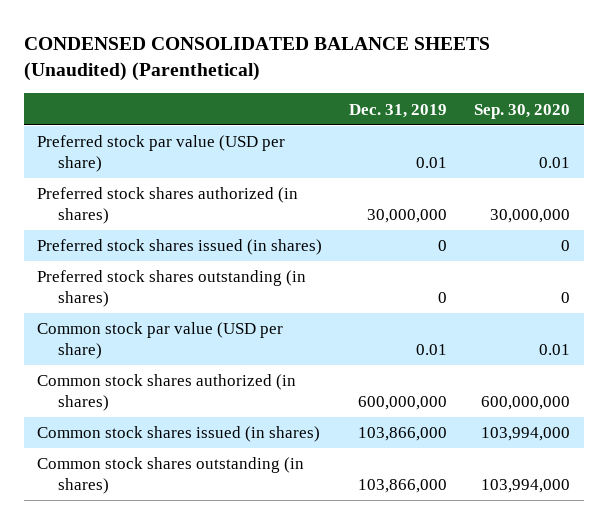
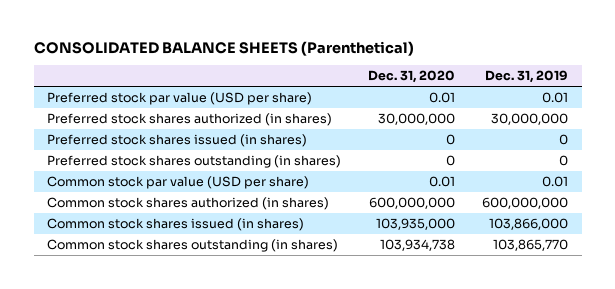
[23,36,490,82] CONDENSED CONSOLIDATED BALANCE SHEETS (Unaudited) (Parenthetical) -> [33,40,414,56] CONSOLIDATED BALANCE SHEETS (Parenthetical)
[474,103,571,119] Sep. 30, 2020 -> none
none -> [368,70,456,84] Dec. 31, 2020
[358,478,448,493] 103,866,000 -> [493,238,569,251] 103,865,770

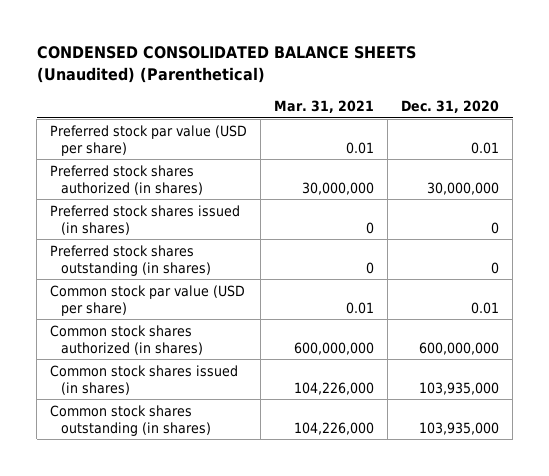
[33,40,414,56] CONSOLIDATED BALANCE SHEETS (Parenthetical) -> [36,46,416,83] CONDENSED CONSOLIDATED BALANCE SHEETS (Unaudited) (Parenthetical)
[485,70,569,84] Dec. 31, 2019 -> none
none -> [274,99,375,113] Mar. 31, 2021
[380,238,456,251] 103,934,738 -> [419,421,500,435] 103,935,000

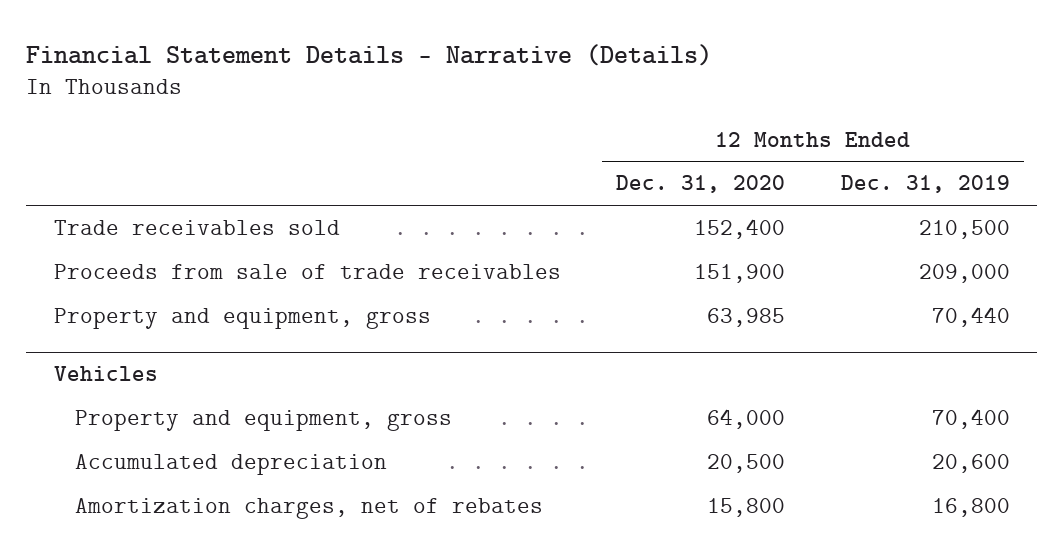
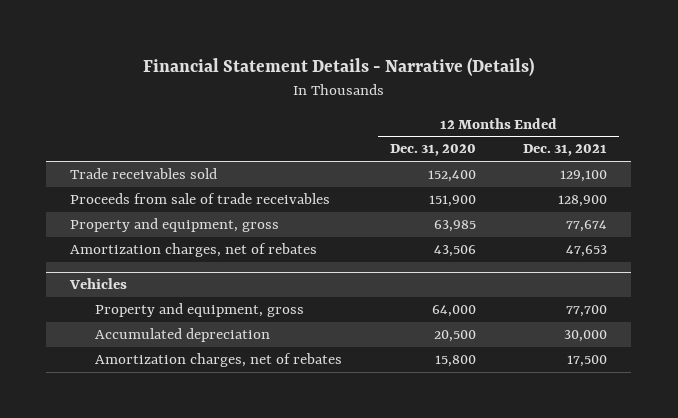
[840,175,1010,194] Dec. 31, 2019 -> none
none -> [523,144,608,157] Dec. 31, 2021
none -> [70,243,318,258] Amortization charges, net of rebates

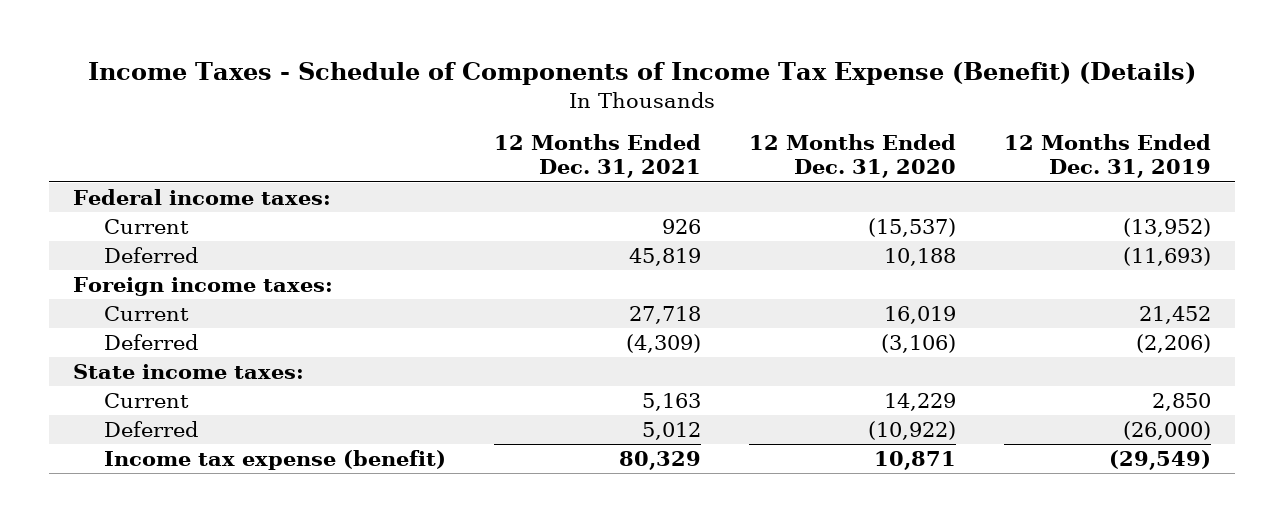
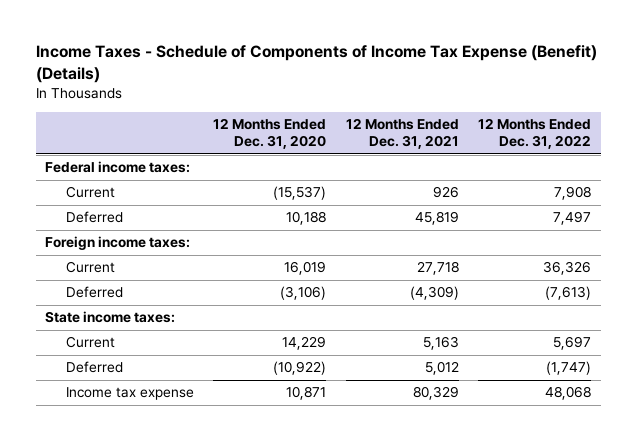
[1004,134,1212,179] 12 Months Ended Dec. 31, 2019 -> none
none -> [478,117,592,150] 12 Months Ended Dec. 31, 2022
[104,450,447,471] Income tax expense (benefit) -> [65,387,194,401] Income tax expense

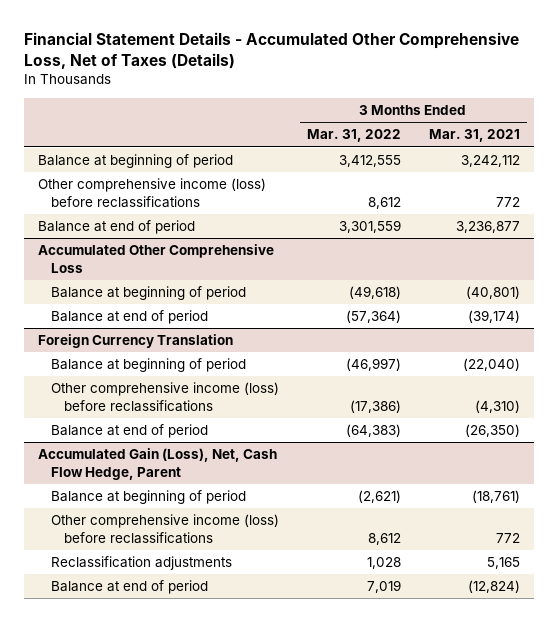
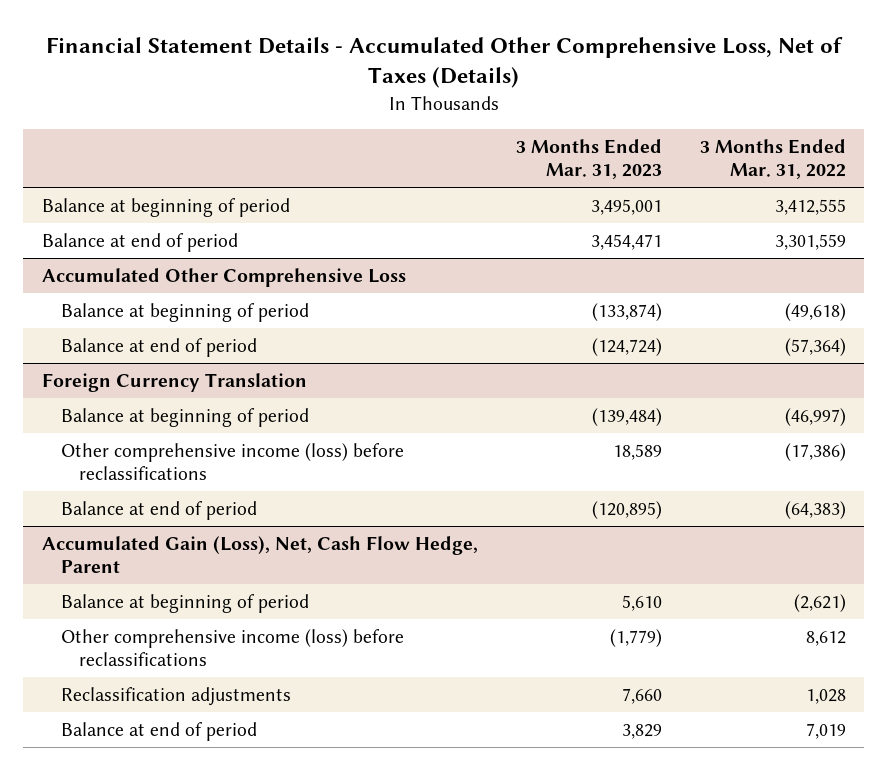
[428,129,520,143] Mar. 31, 2021 -> none
none -> [515,138,662,180] 3 Months Ended Mar. 31, 2023
[37,178,266,208] Other comprehensive income (loss) before reclassifications -> none

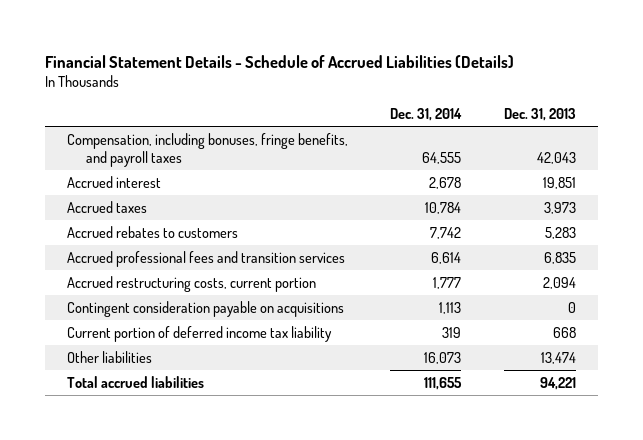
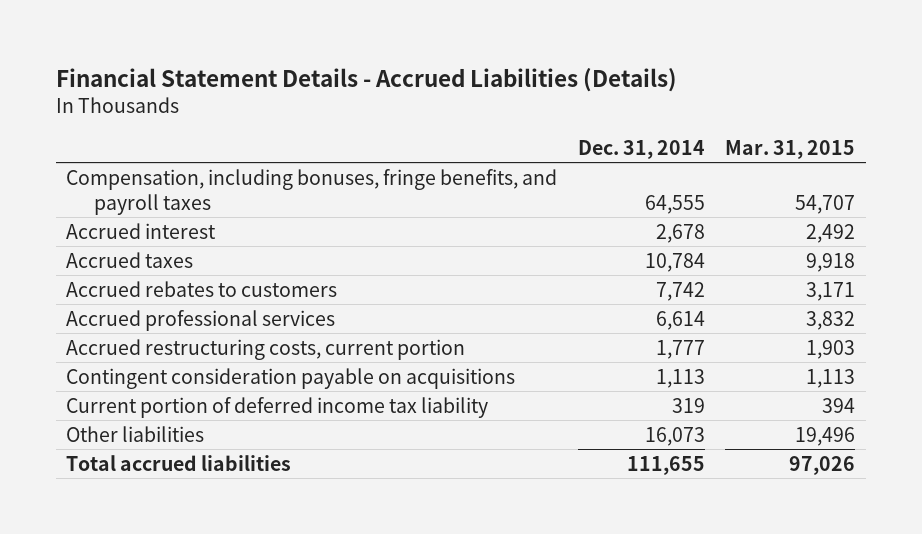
[45,54,515,68] Financial Statement Details - Schedule of Accrued Liabilities (Details) -> [56,67,678,92] Financial Statement Details - Accrued Liabilities (Details)
[504,108,577,122] Dec. 31, 2013 -> none
none -> [725,139,856,159] Mar. 31, 2015
[66,250,345,267] Accrued professional fees and transition services -> [66,309,336,331] Accrued professional services

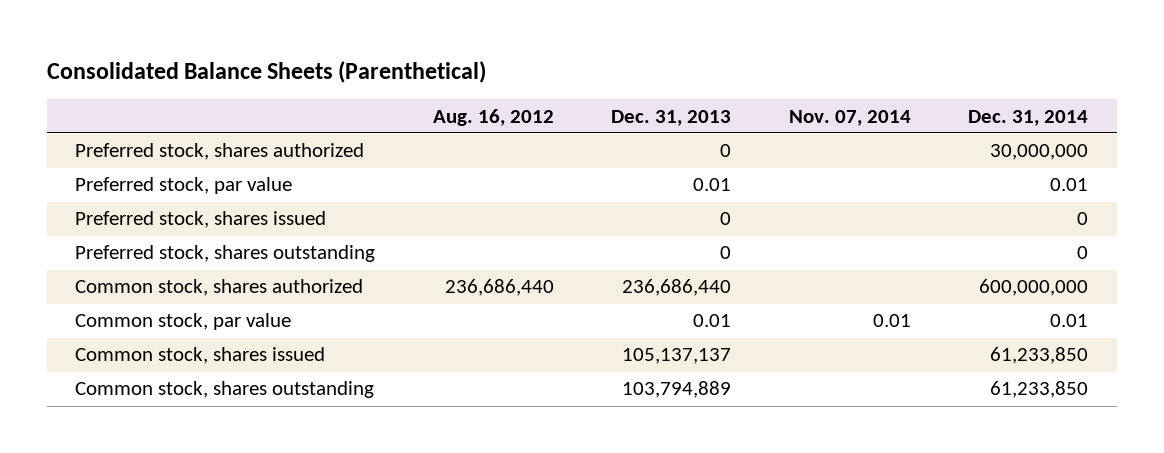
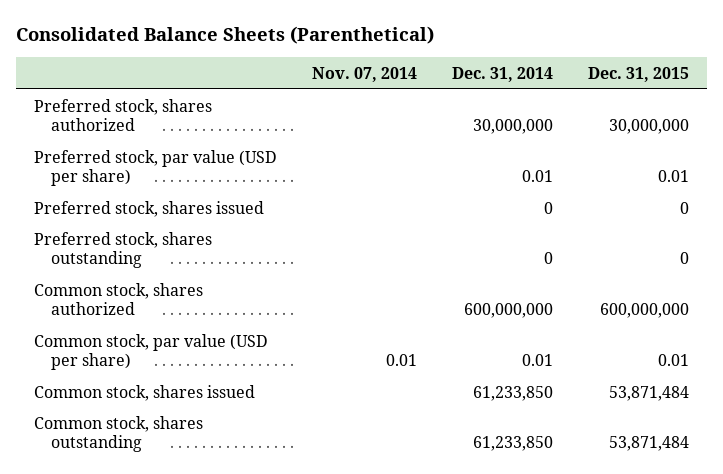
[432,108,554,126] Aug. 16, 2012 -> none
[611,109,732,126] Dec. 31, 2013 -> none
none -> [588,66,690,82] Dec. 31, 2015
[75,177,293,195] Preferred stock, par value -> [33,149,277,187] Preferred stock, par value (USD per share)
[75,313,292,331] Common stock, par value -> [33,333,268,371] Common stock, par value (USD per share)

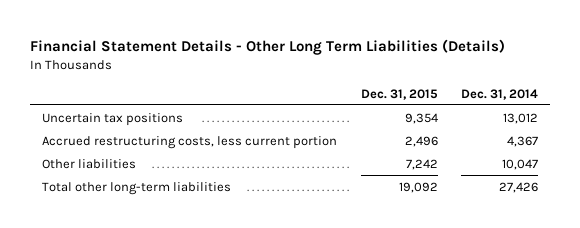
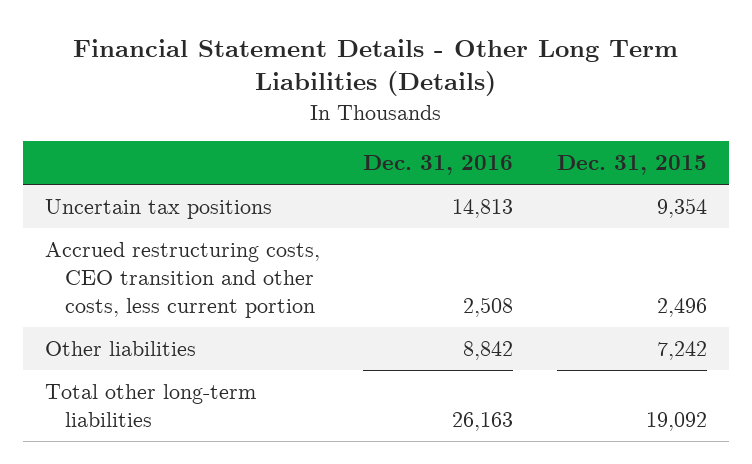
[461,88,539,100] Dec. 31, 2014 -> none
none -> [363,155,514,176] Dec. 31, 2016
[41,135,337,149] Accrued restructuring costs, less current portion -> [44,241,320,318] Accrued restructuring costs, CEO transition and other costs, less current portion

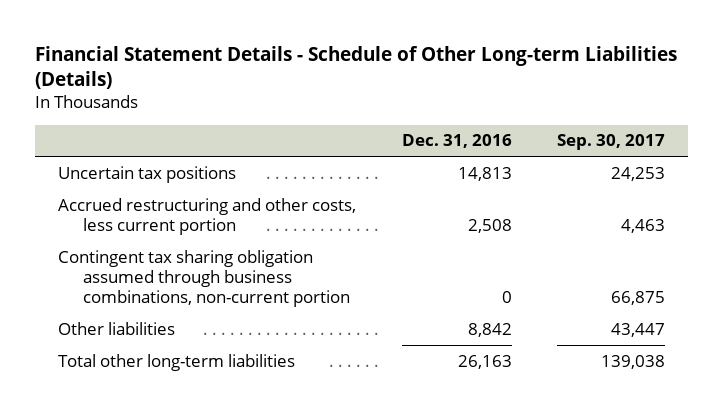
[72,38,678,97] Financial Statement Details - Other Long Term Liabilities (Details) -> [34,45,677,90] Financial Statement Details - Schedule of Other Long-term Liabilities (Details)
[557,155,708,176] Dec. 31, 2015 -> none
none -> [557,134,666,151] Sep. 30, 2017
[44,241,320,318] Accrued restructuring costs, CEO transition and other costs, less current portion -> [57,197,356,235] Accrued restructuring and other costs, less current portion
none -> [57,249,350,307] Contingent tax sharing obligation assumed through business combinations, non-current portion

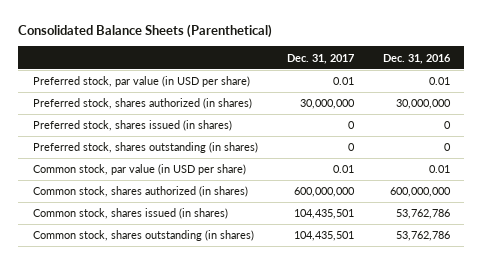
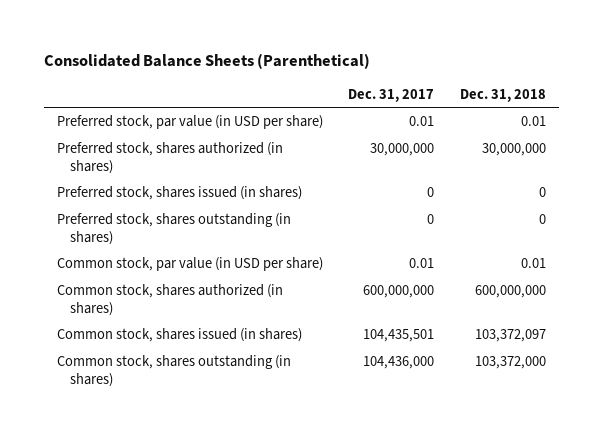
[382,53,451,64] Dec. 31, 2016 -> none
none -> [460,88,547,102] Dec. 31, 2018
[293,231,354,242] 104,435,501 -> [363,356,435,370] 104,436,000

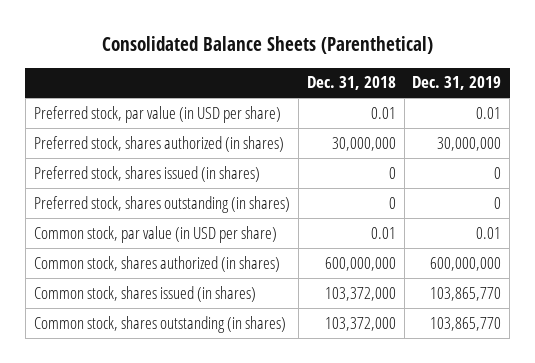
[348,88,435,102] Dec. 31, 2017 -> none
none -> [412,76,502,91] Dec. 31, 2019
[475,329,547,343] 103,372,097 -> [324,286,396,301] 103,372,000

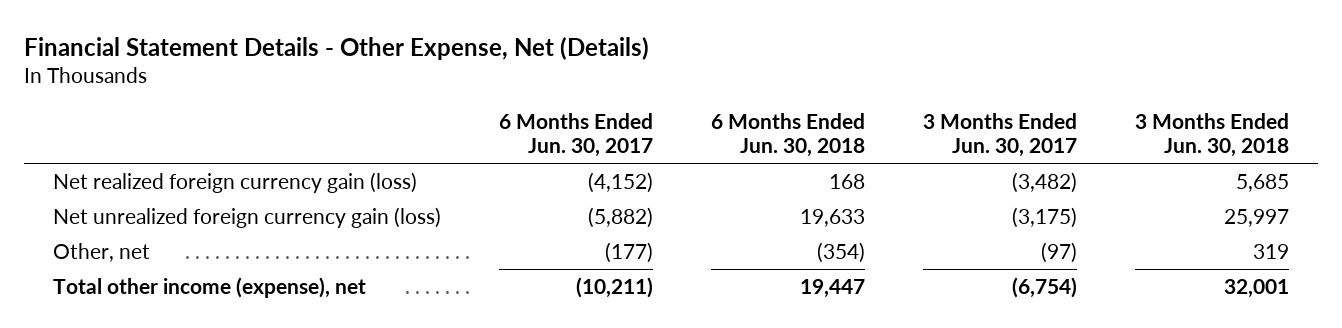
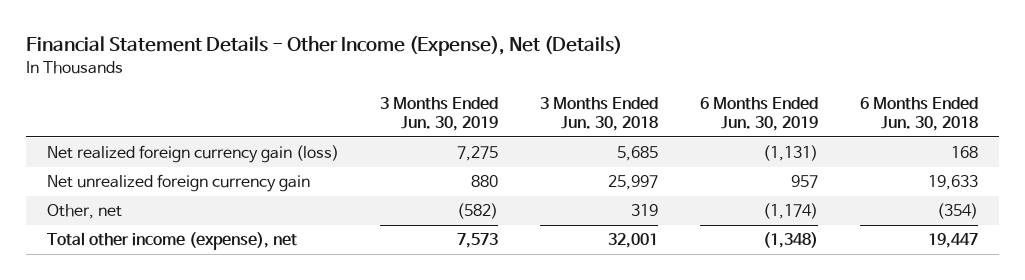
[23,36,649,60] Financial Statement Details - Other Expense, Net (Details) -> [25,35,622,56] Financial Statement Details - Other Income (Expense), Net (Details)
[498,112,653,158] 6 Months Ended Jun. 30, 2017 -> none
[922,112,1077,158] 3 Months Ended Jun. 30, 2017 -> none
none -> [380,97,499,132] 3 Months Ended Jun. 30, 2019
none -> [700,97,819,132] 6 Months Ended Jun. 30, 2019
[52,206,441,228] Net unrealized foreign currency gain (loss) -> [46,174,310,193] Net unrealized foreign currency gain

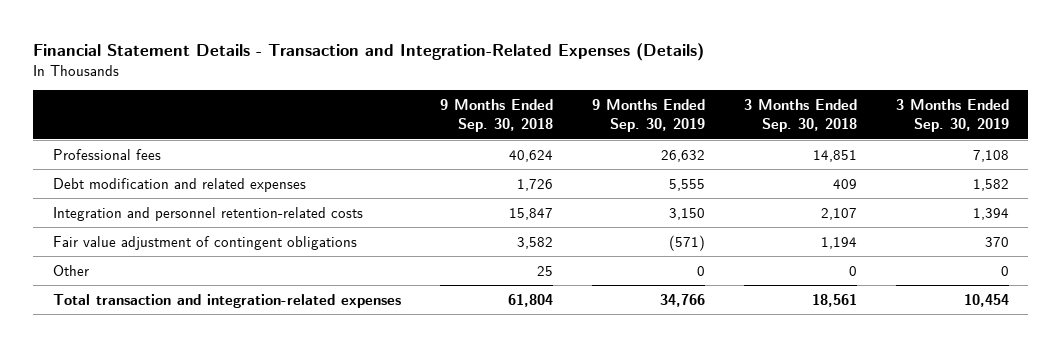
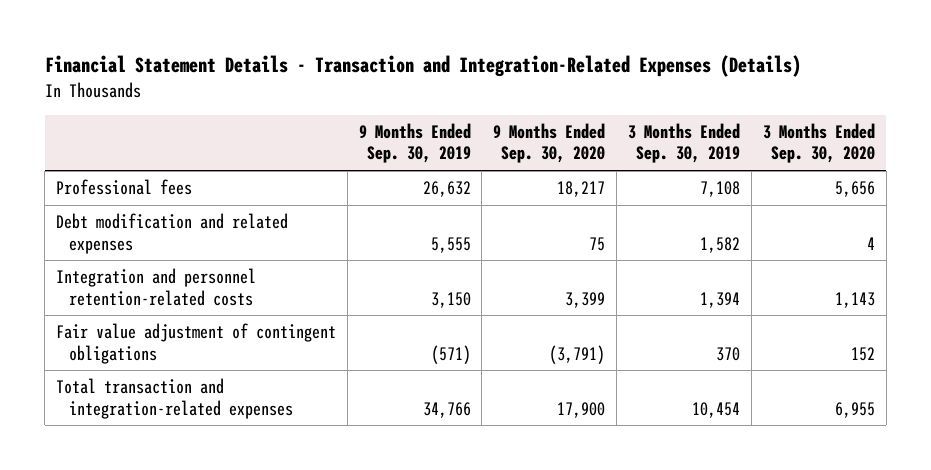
[439,99,553,133] 9 Months Ended Sep. 30, 2018 -> none
[743,99,857,133] 3 Months Ended Sep. 30, 2018 -> none
none -> [493,122,606,164] 9 Months Ended Sep. 30, 2020
none -> [762,122,875,164] 3 Months Ended Sep. 30, 2020
[52,264,89,276] Other -> none

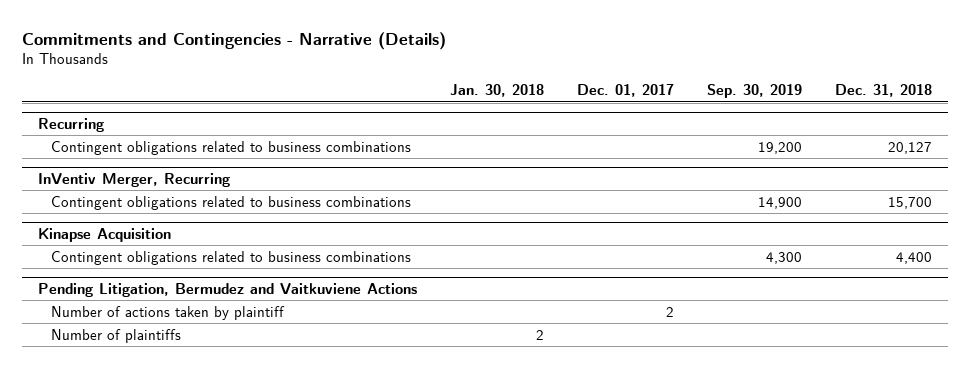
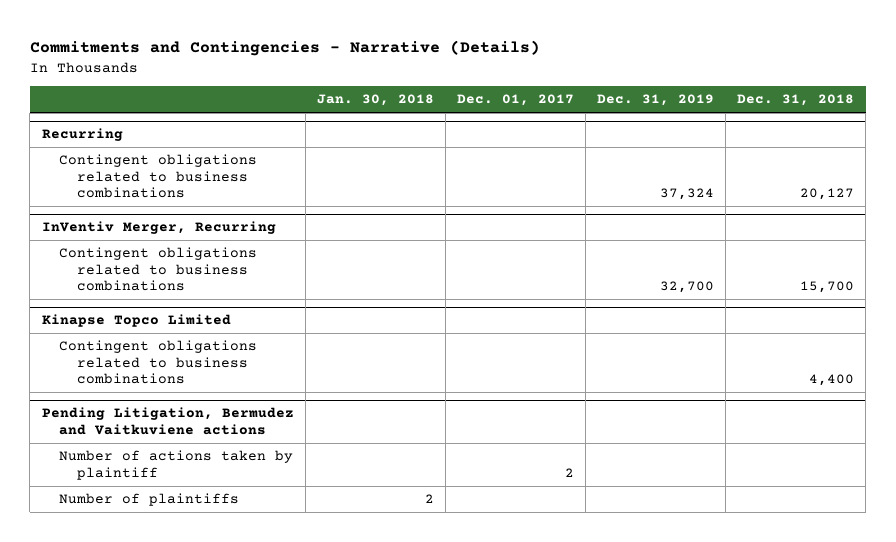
[707,84,803,99] Sep. 30, 2019 -> none
none -> [596,94,714,107] Dec. 31, 2019
[38,227,172,242] Kinapse Acquisition -> [41,314,231,328] Kinapse Topco Limited
[38,282,418,297] Pending Litigation, Bermudez and Vaitkuviene Actions -> [41,407,294,436] Pending Litigation, Bermudez and Vaitkuviene actions

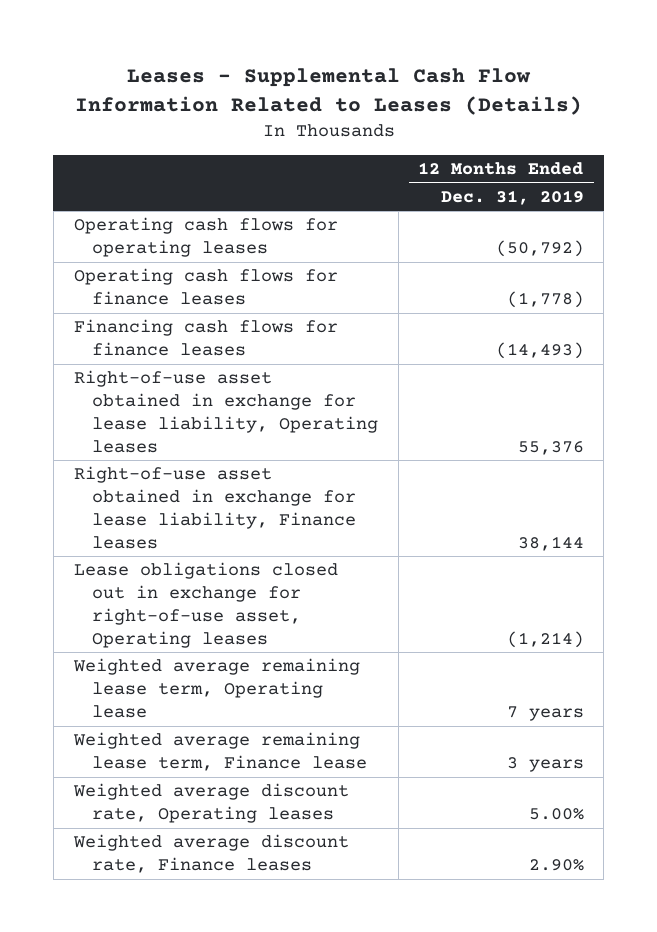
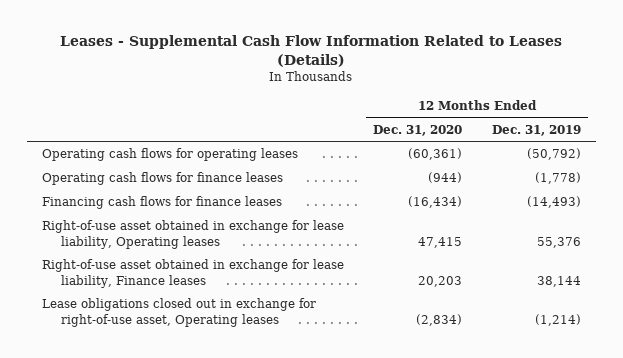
none -> [373,124,463,136] Dec. 31, 2020
[72,658,360,719] Weighted average remaining lease term, Operating lease -> none
[72,732,368,772] Weighted average remaining lease term, Finance lease -> none
[72,783,349,824] Weighted average discount rate, Operating leases -> none
[72,834,349,874] Weighted average discount rate, Finance leases -> none

